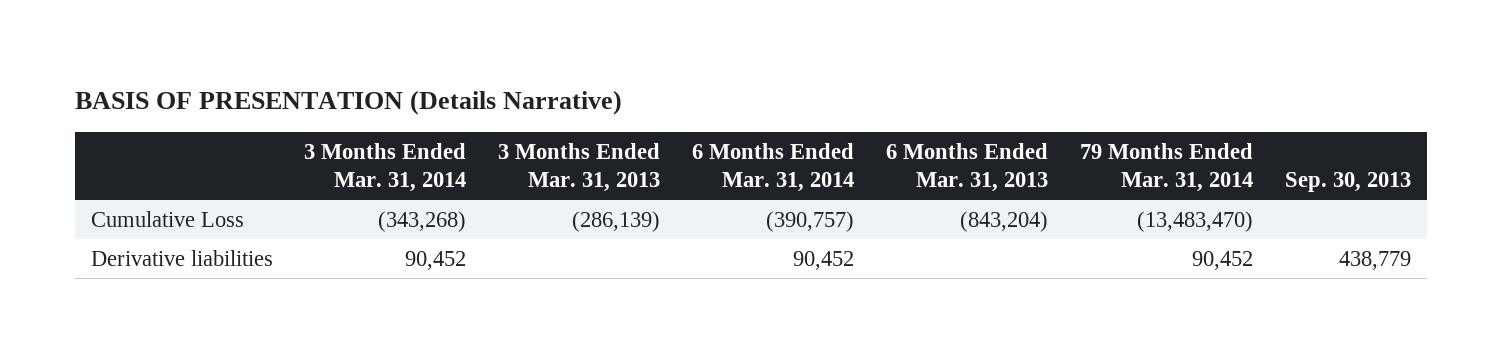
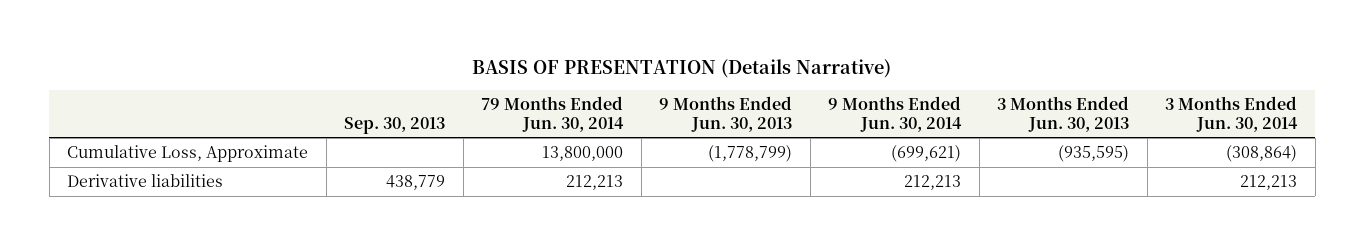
[304,142,467,193] 3 Months Ended Mar. 31, 2014 -> none
[498,142,661,193] 3 Months Ended Mar. 31, 2013 -> none
[692,142,855,193] 6 Months Ended Mar. 31, 2014 -> none
[886,142,1049,193] 6 Months Ended Mar. 31, 2013 -> none
[1080,142,1254,193] 79 Months Ended Mar. 31, 2014 -> none
none -> [481,95,625,132] 79 Months Ended Jun. 30, 2014
none -> [659,95,793,132] 9 Months Ended Jun. 30, 2013
none -> [828,95,963,132] 9 Months Ended Jun. 30, 2014
none -> [997,95,1130,132] 3 Months Ended Jun. 30, 2013
none -> [1165,95,1299,132] 3 Months Ended Jun. 30, 2014
[90,210,244,227] Cumulative Loss -> [67,145,309,163] Cumulative Loss, Approximate

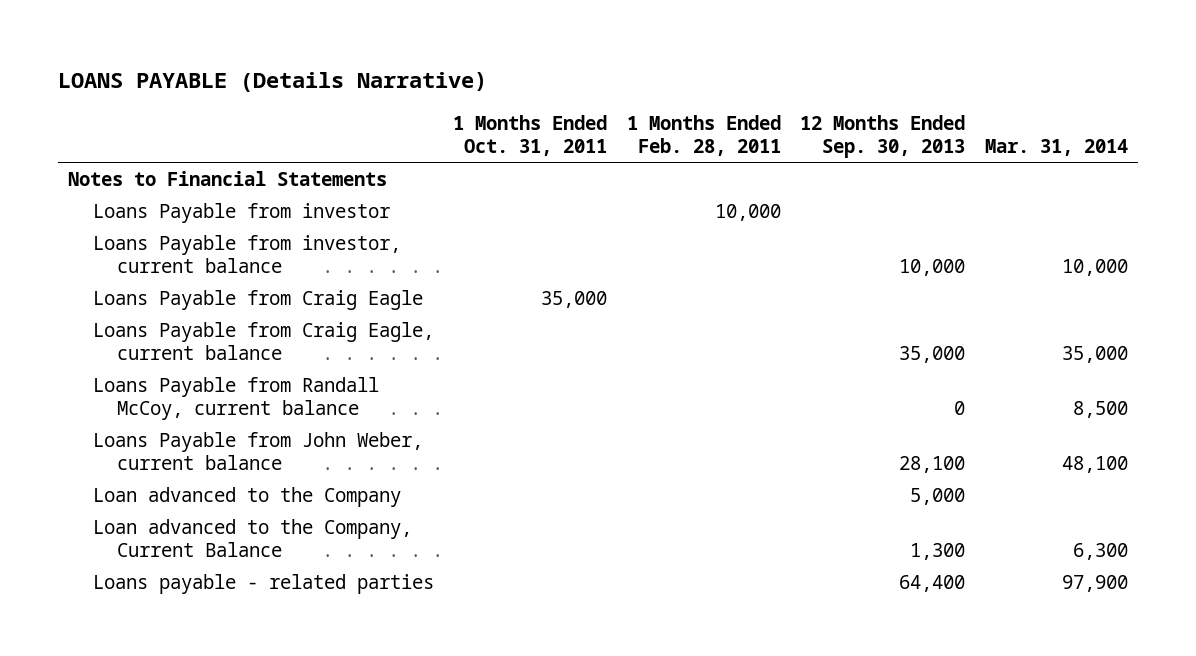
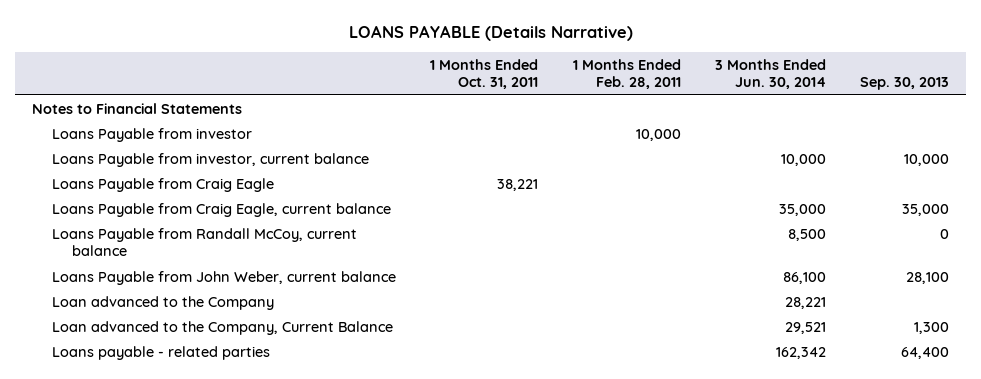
[800,115,966,159] 12 Months Ended Sep. 30, 2013 -> none
[985,139,1129,157] Mar. 31, 2014 -> none
none -> [714,58,826,90] 3 Months Ended Jun. 30, 2014
none -> [860,77,950,91] Sep. 30, 2013
[541,290,608,308] 35,000 -> [497,178,539,191] 38,221

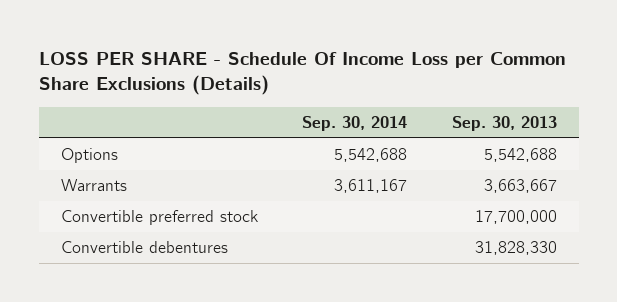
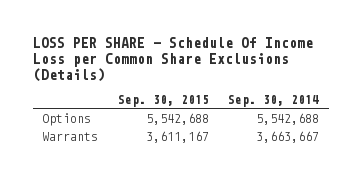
[451,116,557,132] Sep. 30, 2013 -> none
none -> [117,95,209,108] Sep. 30, 2015
[60,210,258,226] Convertible preferred stock -> none
[60,241,228,254] Convertible debentures -> none
[334,179,408,194] 3,611,167 -> [256,130,320,143] 3,663,667

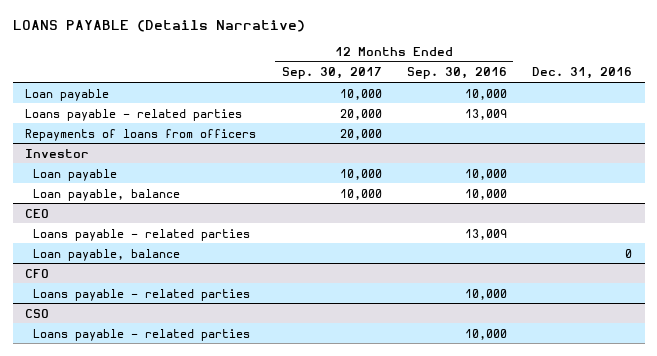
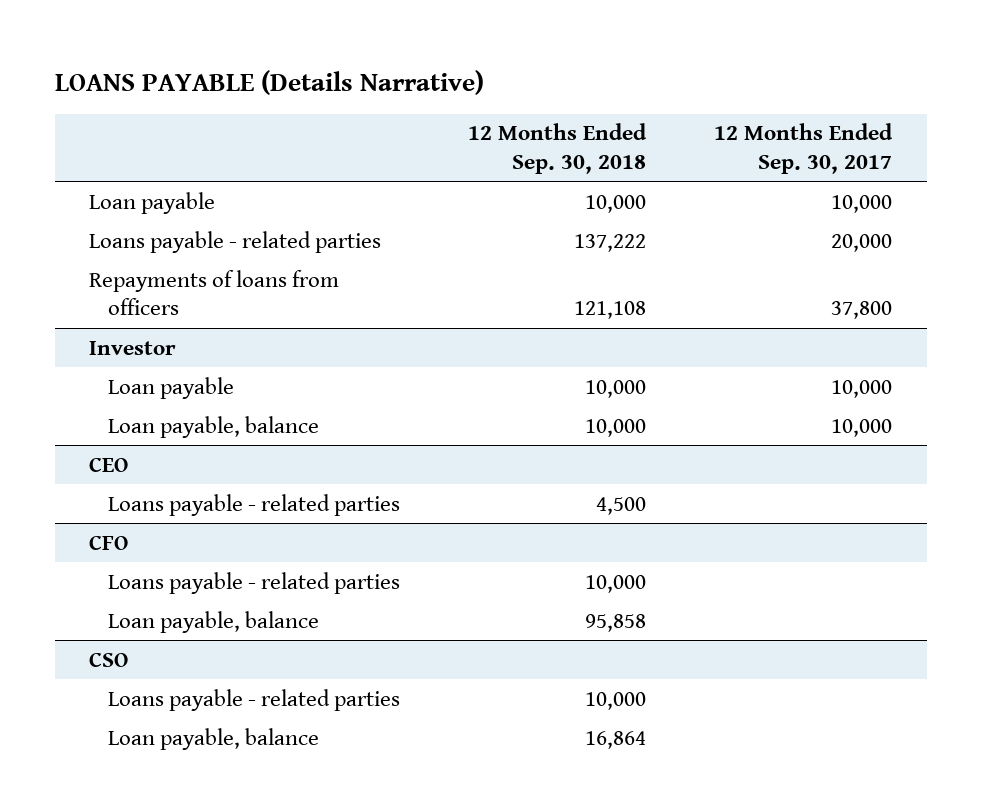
[406,67,507,80] Sep. 30, 2016 -> none
[532,67,633,80] Dec. 31, 2016 -> none
none -> [468,123,648,175] 12 Months Ended Sep. 30, 2018
[339,128,382,140] 20,000 -> [831,301,893,320] 37,800
[33,248,181,261] Loan payable, balance -> none
none -> [108,610,320,633] Loan payable, balance
none -> [108,727,320,750] Loan payable, balance

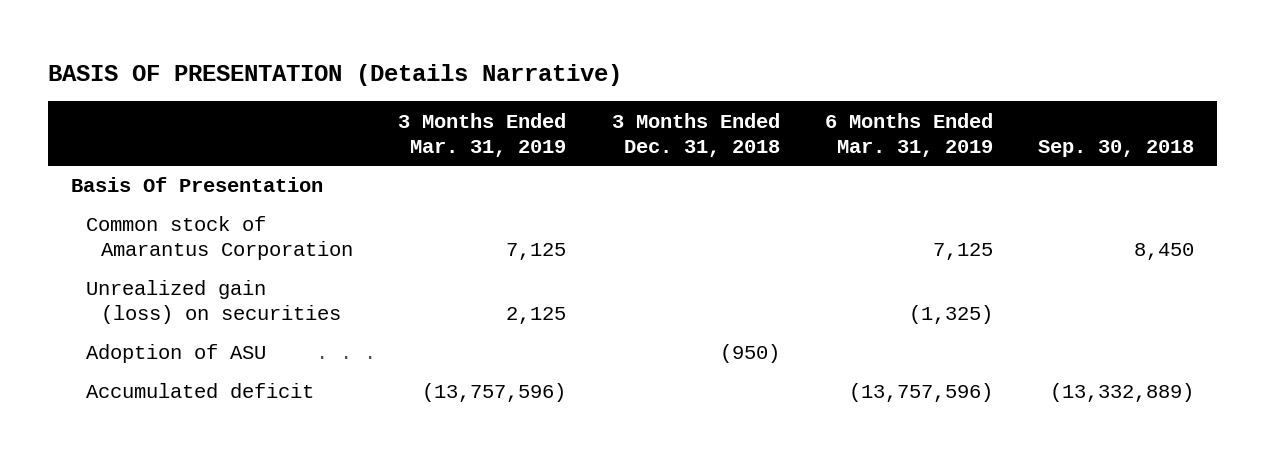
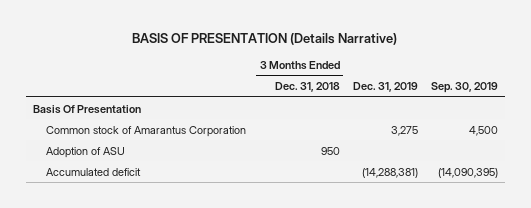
[398,112,567,157] 3 Months Ended Mar. 31, 2019 -> none
[824,112,993,157] 6 Months Ended Mar. 31, 2019 -> none
[1038,139,1195,157] Sep. 30, 2018 -> none
none -> [352,82,418,93] Dec. 31, 2019
none -> [431,82,499,94] Sep. 30, 2019
[86,280,342,325] Unrealized gain (loss) on securities -> none
[719,344,780,364] (950) -> [320,146,340,155] 950

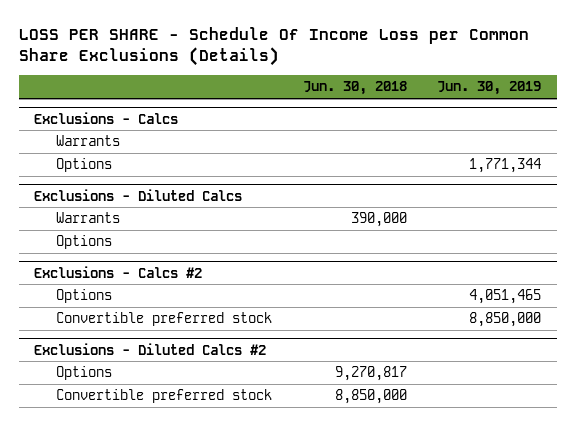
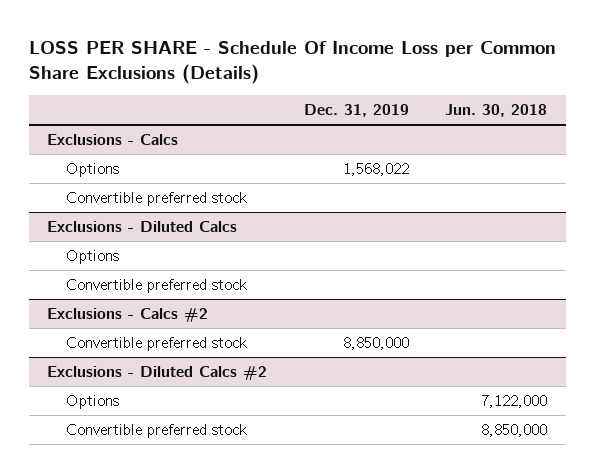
[437,81,542,96] Jun. 30, 2019 -> none
none -> [303,104,409,118] Dec. 31, 2019
[55,135,120,147] Warrants -> none
none -> [66,192,248,207] Convertible preferred stock
[55,212,120,224] Warrants -> none
none -> [66,279,248,294] Convertible preferred stock
[55,289,112,304] Options -> none
[334,366,407,382] 9,270,817 -> [481,395,548,409] 7,122,000

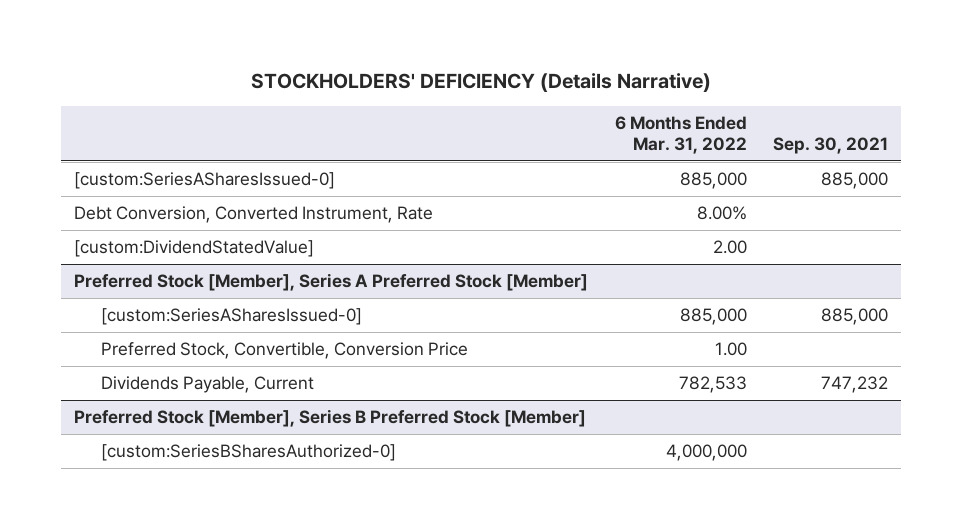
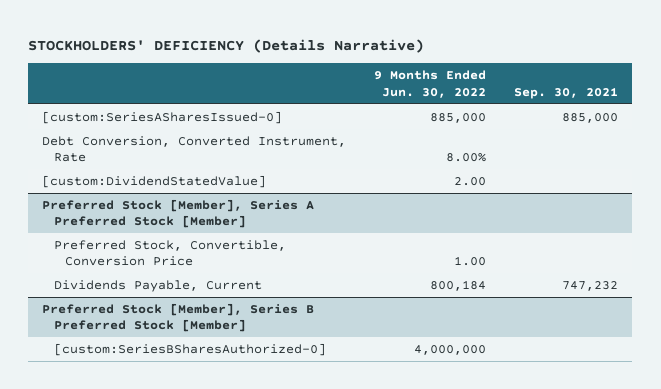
[614,115,747,155] 6 Months Ended Mar. 31, 2022 -> none
none -> [374,70,487,98] 9 Months Ended Jun. 30, 2022
[101,308,363,326] [custom:SeriesASharesIssued-0] -> none

